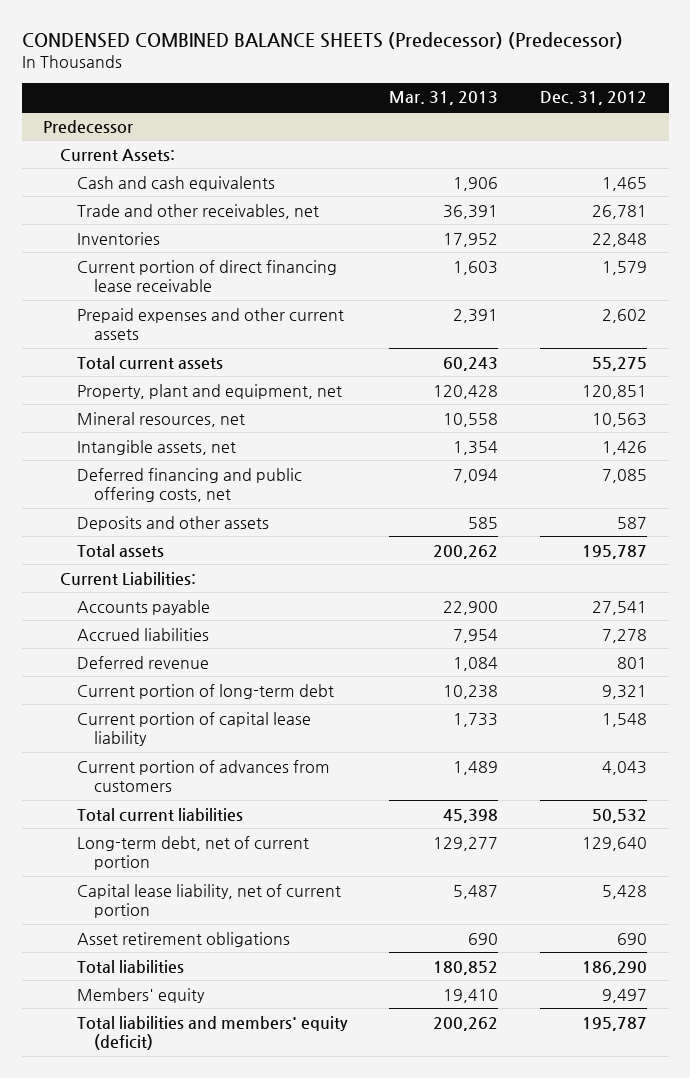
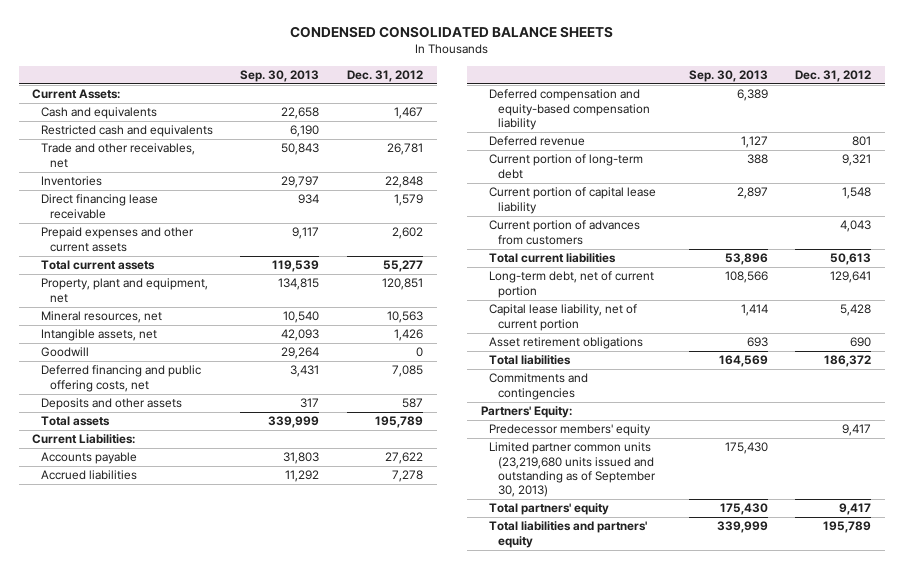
[21,31,623,49] CONDENSED COMBINED BALANCE SHEETS (Predecessor) (Predecessor) -> [289,26,613,39] CONDENSED CONSOLIDATED BALANCE SHEETS
[389,91,499,106] Mar. 31, 2013 -> none
none -> [240,69,320,82] Sep. 30, 2013
[42,119,133,134] Predecessor -> none
[76,175,275,191] Cash and cash equivalents -> [40,107,157,120] Cash and equivalents
[602,176,648,191] 1,465 -> [394,107,424,120] 1,467
none -> [40,125,213,138] Restricted cash and equivalents
[76,259,337,293] Current portion of direct financing lease receivable -> [40,194,158,219] Direct financing lease receivable
[592,356,648,371] 55,275 -> [383,260,424,273] 55,277
none -> [40,347,89,358] Goodwill
[582,544,648,559] 195,787 -> [375,416,424,429] 195,789
[592,600,648,615] 27,541 -> [385,452,424,465] 27,622
none -> [489,89,650,131] Deferred compensation and equity-based compensation liability
[592,808,648,823] 50,532 -> [830,253,872,266] 50,613
[582,836,648,851] 129,640 -> [830,271,872,284] 129,641
[582,960,648,975] 186,290 -> [824,355,872,368] 186,372
none -> [489,373,589,400] Commitments and contingencies
none -> [480,406,572,419] Partners' Equity:
[76,987,205,1003] Members' equity -> [489,424,652,437] Predecessor members' equity
[602,988,648,1003] 9,497 -> [842,424,872,437] 9,417
none -> [489,442,656,498] Limited partner common units (23,219,680 units issued and outstanding as of September 30, 2013)
none -> [489,503,610,516] Total partners' equity
[76,1015,348,1051] Total liabilities and members' equity (deficit) -> [489,521,648,548] Total liabilities and partners' equity
[582,1016,648,1031] 195,787 -> [823,521,872,534] 195,789

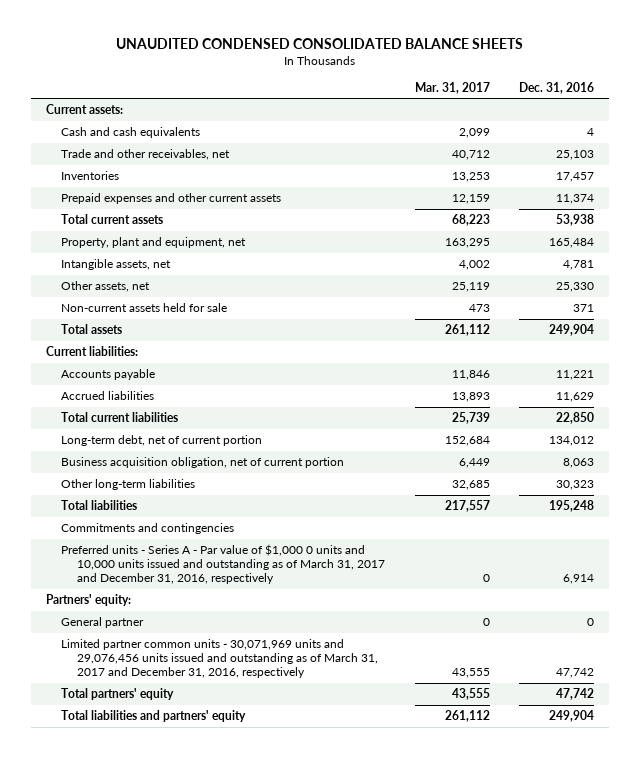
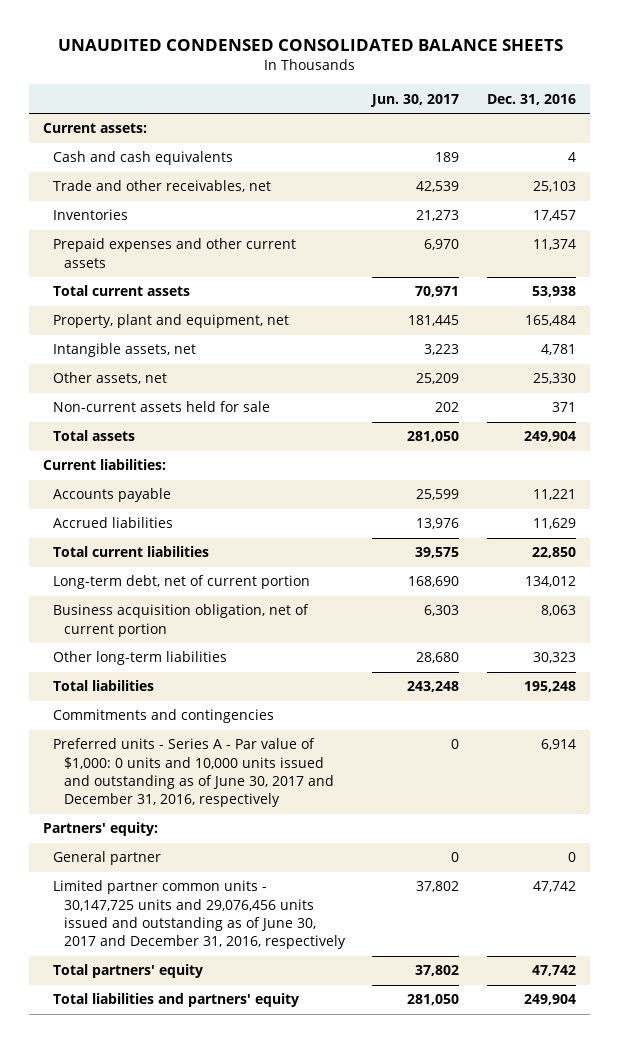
[414,81,490,94] Mar. 31, 2017 -> none
none -> [370,93,460,107] Jun. 30, 2017
[61,544,385,584] Preferred units - Series A - Par value of $1,000 0 units and 10,000 units issued and outstanding as of March 31, 2017 and December 31, 2016, respectively -> [53,738,334,808] Preferred units - Series A - Par value of $1,000: 0 units and 10,000 units issued and outstanding as of June 30, 2017 and December 31, 2016, respectively
[61,639,378,678] Limited partner common units - 30,071,969 units and 29,076,456 units issued and outstanding as of March 31, 2017 and December 31, 2016, respectively -> [53,880,346,950] Limited partner common units - 30,147,725 units and 29,076,456 units issued and outstanding as of June 30, 2017 and December 31, 2016, respectively

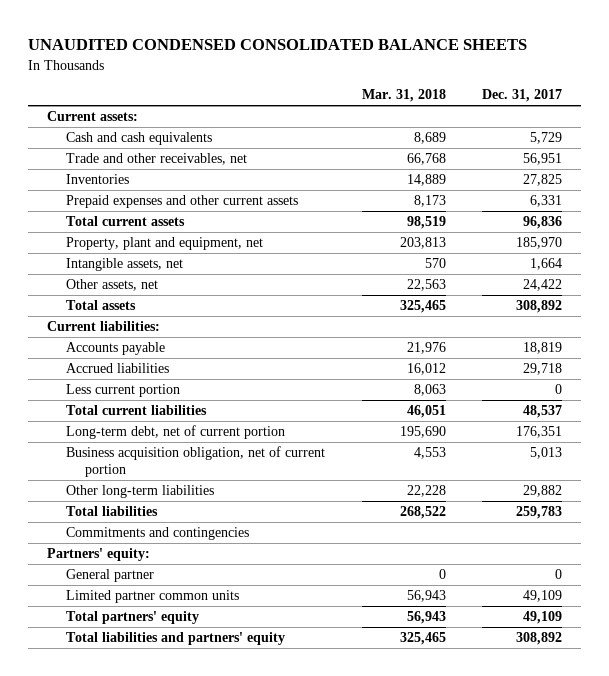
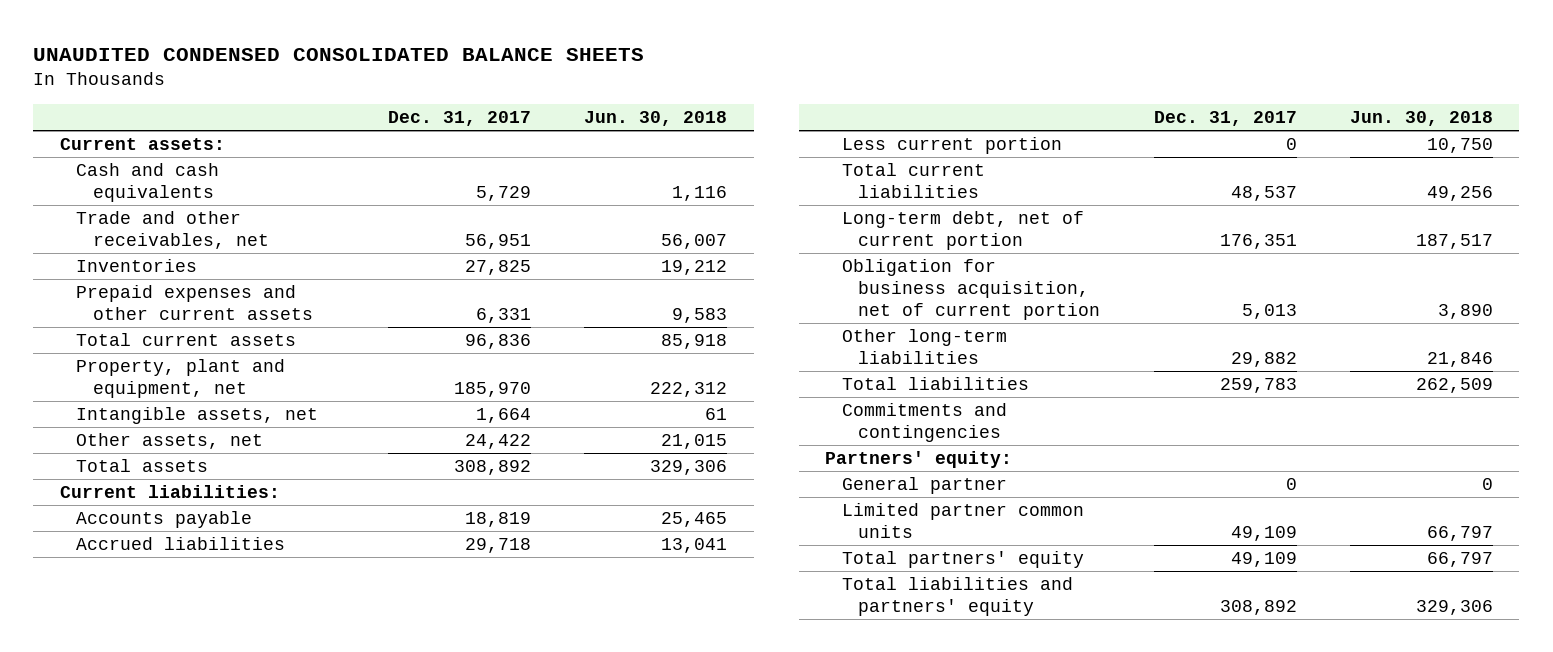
[361,89,446,103] Mar. 31, 2018 -> none
none -> [584,110,728,126] Jun. 30, 2018
[65,446,325,477] Business acquisition obligation, net of current portion -> [841,259,1101,320] Obligation for business acquisition, net of current portion

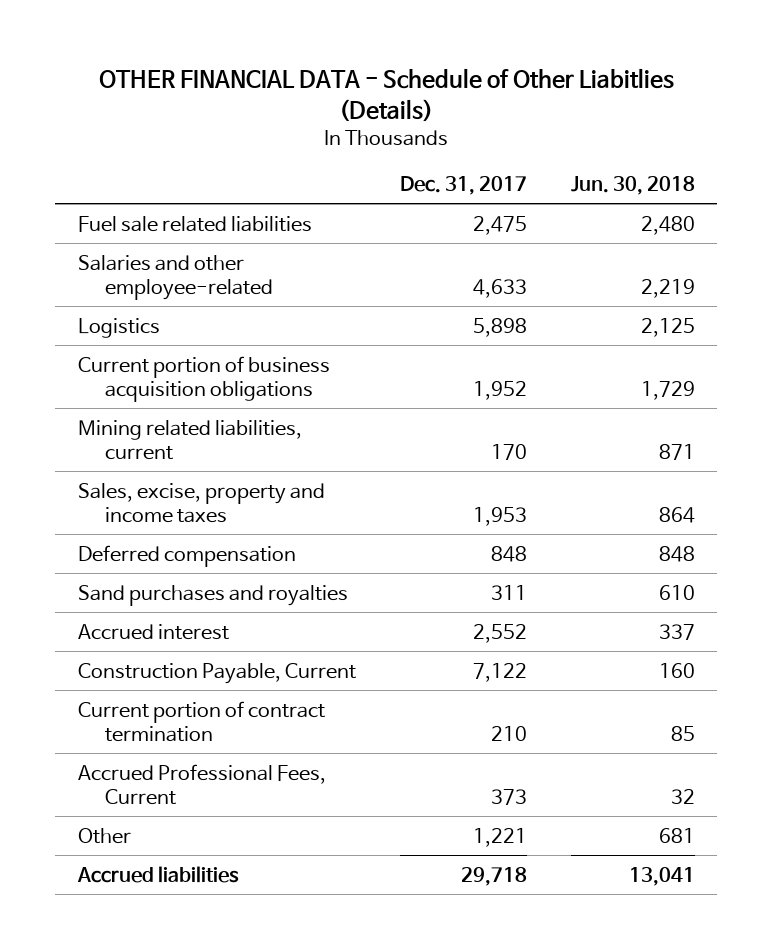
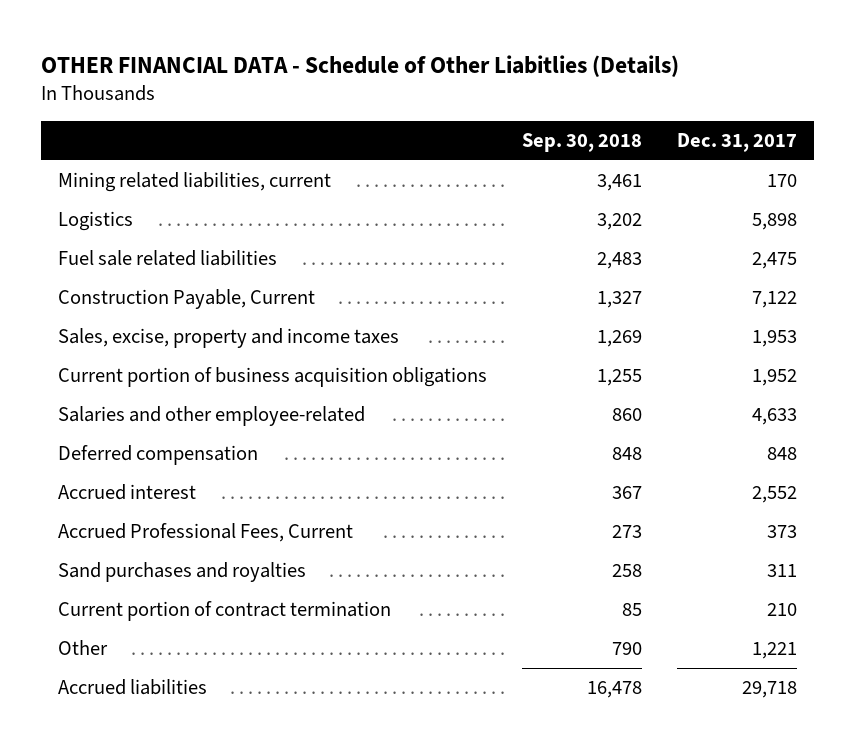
[570,176,695,196] Jun. 30, 2018 -> none
none -> [522,132,643,152] Sep. 30, 2018
[77,317,160,338] Logistics -> [58,211,134,232] Logistics
[77,215,312,232] Fuel sale related liabilities -> [58,250,278,267] Fuel sale related liabilities
[77,662,356,684] Construction Payable, Current -> [58,289,316,310] Construction Payable, Current
[77,355,330,402] Current portion of business acquisition obligations -> [58,367,488,388] Current portion of business acquisition obligations
[77,254,273,300] Salaries and other employee-related -> [58,406,366,427] Salaries and other employee-related
[77,584,348,606] Sand purchases and royalties -> [58,562,307,583] Sand purchases and royalties
[77,700,325,742] Current portion of contract termination -> [58,601,392,622] Current portion of contract termination

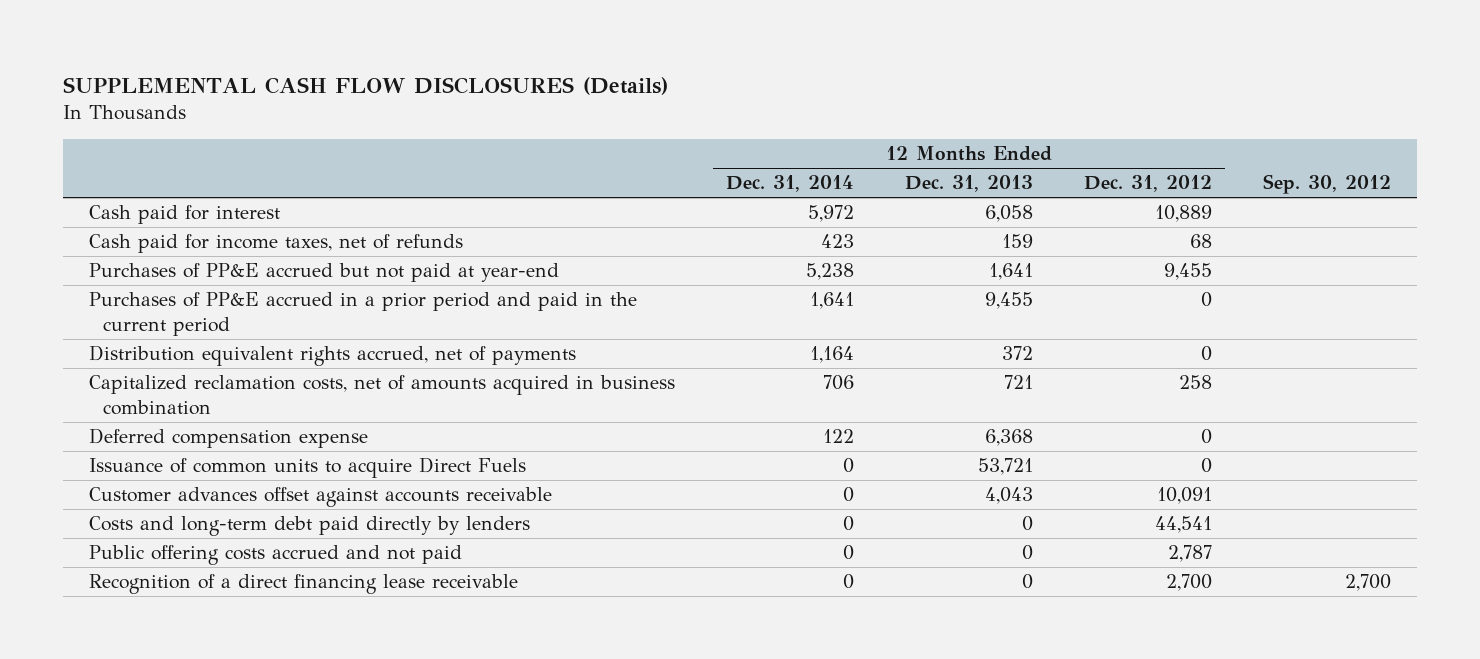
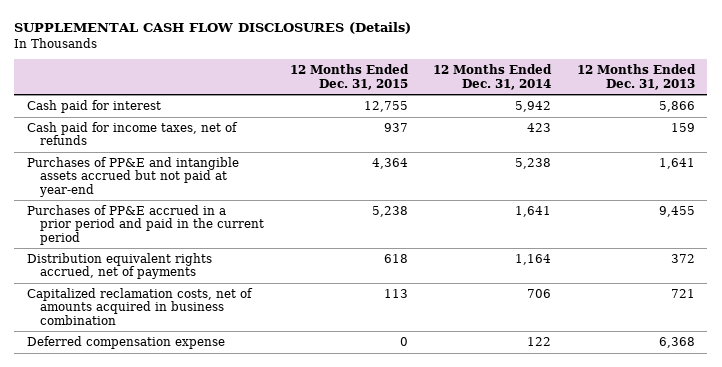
[1084,175,1213,193] Dec. 31, 2012 -> none
[1263,174,1392,195] Sep. 30, 2012 -> none
none -> [289,64,409,90] 12 Months Ended Dec. 31, 2015
[808,205,855,223] 5,972 -> [515,101,552,113] 5,942
[985,205,1034,223] 6,058 -> [658,101,695,113] 5,866
[88,263,559,283] Purchases of PP&E accrued but not paid at year-end -> [27,157,240,197] Purchases of PP&E and intangible assets accrued but not paid at year-end
[88,457,526,479] Issuance of common units to acquire Direct Fuels -> none
[88,487,552,508] Customer advances offset against accounts receivable -> none
[88,516,530,537] Costs and long-term debt paid directly by lenders -> none
[88,545,462,566] Public offering costs accrued and not paid -> none
[88,574,518,595] Recognition of a direct financing lease receivable -> none

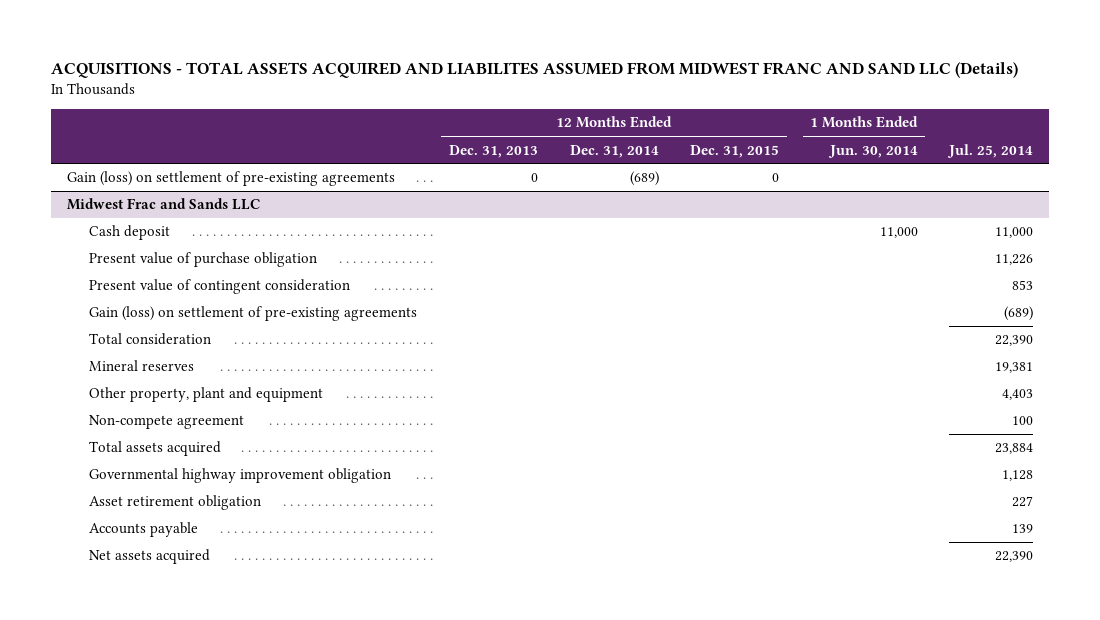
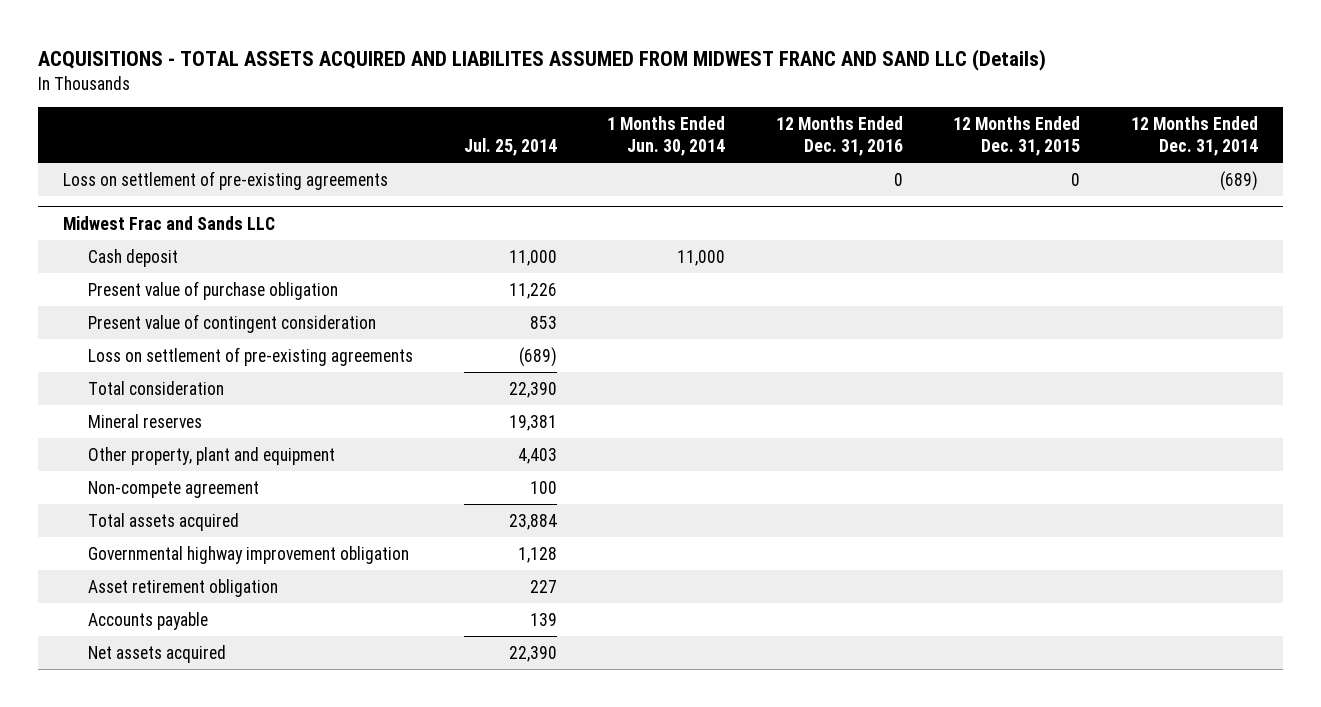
[448,144,538,158] Dec. 31, 2013 -> none
none -> [775,116,903,157] 12 Months Ended Dec. 31, 2016
[67,171,396,187] Gain (loss) on settlement of pre-existing agreements -> [63,171,389,191] Loss on settlement of pre-existing agreements
[89,306,418,322] Gain (loss) on settlement of pre-existing agreements -> [88,347,414,367] Loss on settlement of pre-existing agreements

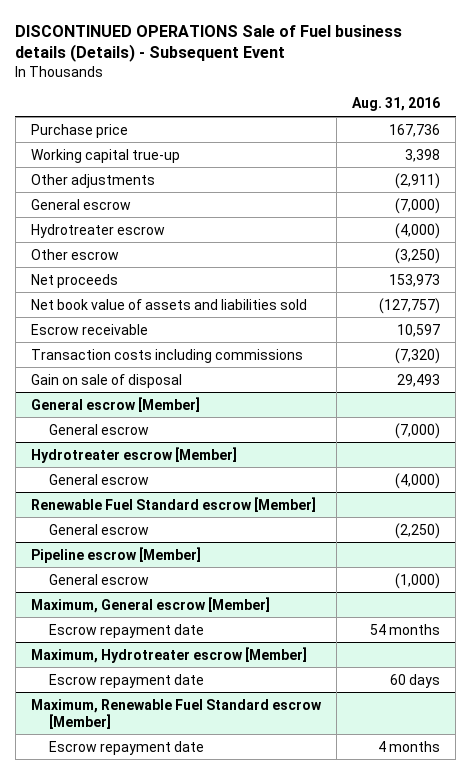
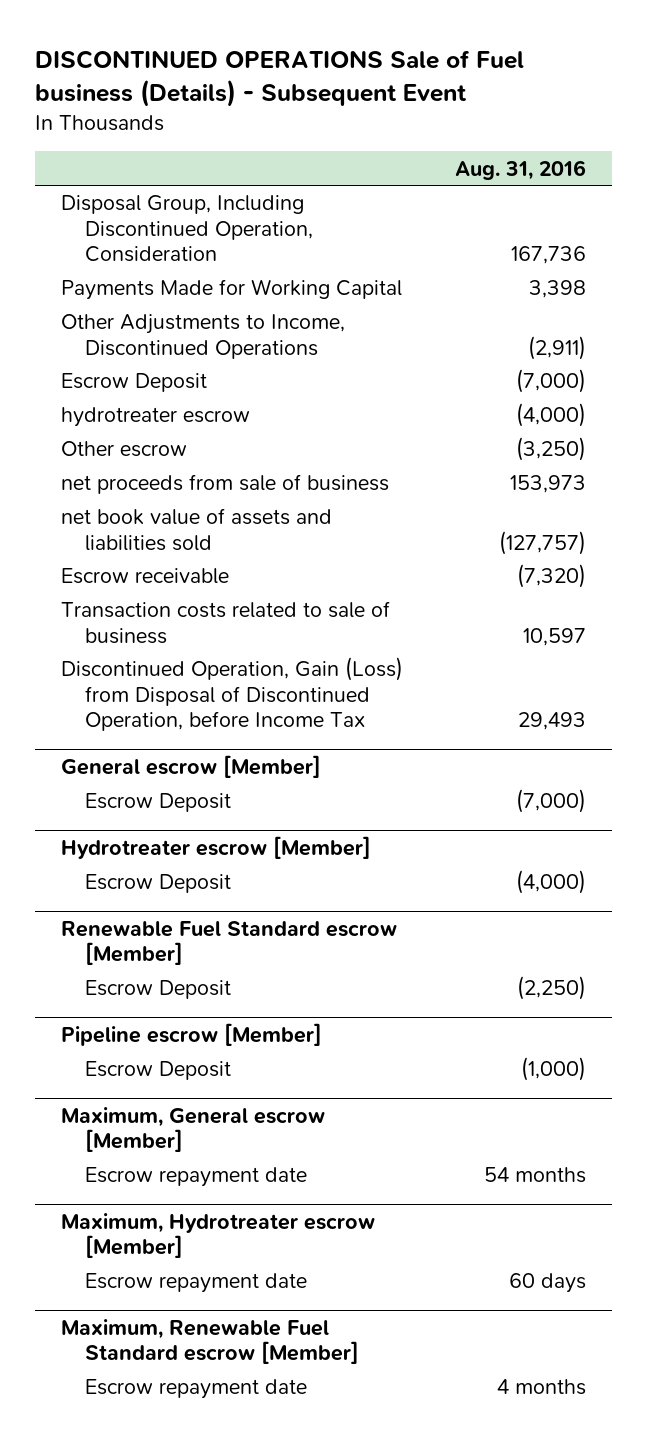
[15,24,403,63] DISCONTINUED OPERATIONS Sale of Fuel business details (Details) - Subsequent Event -> [35,50,525,108] DISCONTINUED OPERATIONS Sale of Fuel business (Details) - Subsequent Event
[30,123,128,138] Purchase price -> [61,195,313,263] Disposal Group, Including Discontinued Operation, Consideration
[30,148,180,163] Working capital true-up -> [61,279,403,301] Payments Made for Working Capital
[30,173,155,188] Other adjustments -> [61,314,346,359] Other Adjustments to Income, Discontinued Operations
[30,198,131,210] General escrow -> [61,373,208,393] Escrow Deposit
[30,223,165,238] Hydrotreater escrow -> [61,407,251,428] hydrotreater escrow
[30,273,118,288] Net proceeds -> [61,474,390,495] net proceeds from sale of business
[30,298,307,310] Net book value of assets and liabilities sold -> [61,508,333,551] net book value of assets and liabilities sold
[397,323,441,337] 10,597 -> [517,564,587,589] (7,320)
[30,348,303,363] Transaction costs including commissions -> [61,601,391,644] Transaction costs related to sale of business
[395,347,441,364] (7,320) -> [523,627,587,646] 10,597
[30,373,182,388] Gain on sale of disposal -> [61,657,404,732] Discontinued Operation, Gain (Loss) from Disposal of Discontinued Operation, before Income Tax
[48,423,149,435] General escrow -> [84,793,231,813] Escrow Deposit
[48,473,149,485] General escrow -> [84,874,231,894] Escrow Deposit
[48,523,149,535] General escrow -> [84,980,231,1000] Escrow Deposit
[48,573,149,585] General escrow -> [84,1061,231,1081] Escrow Deposit

